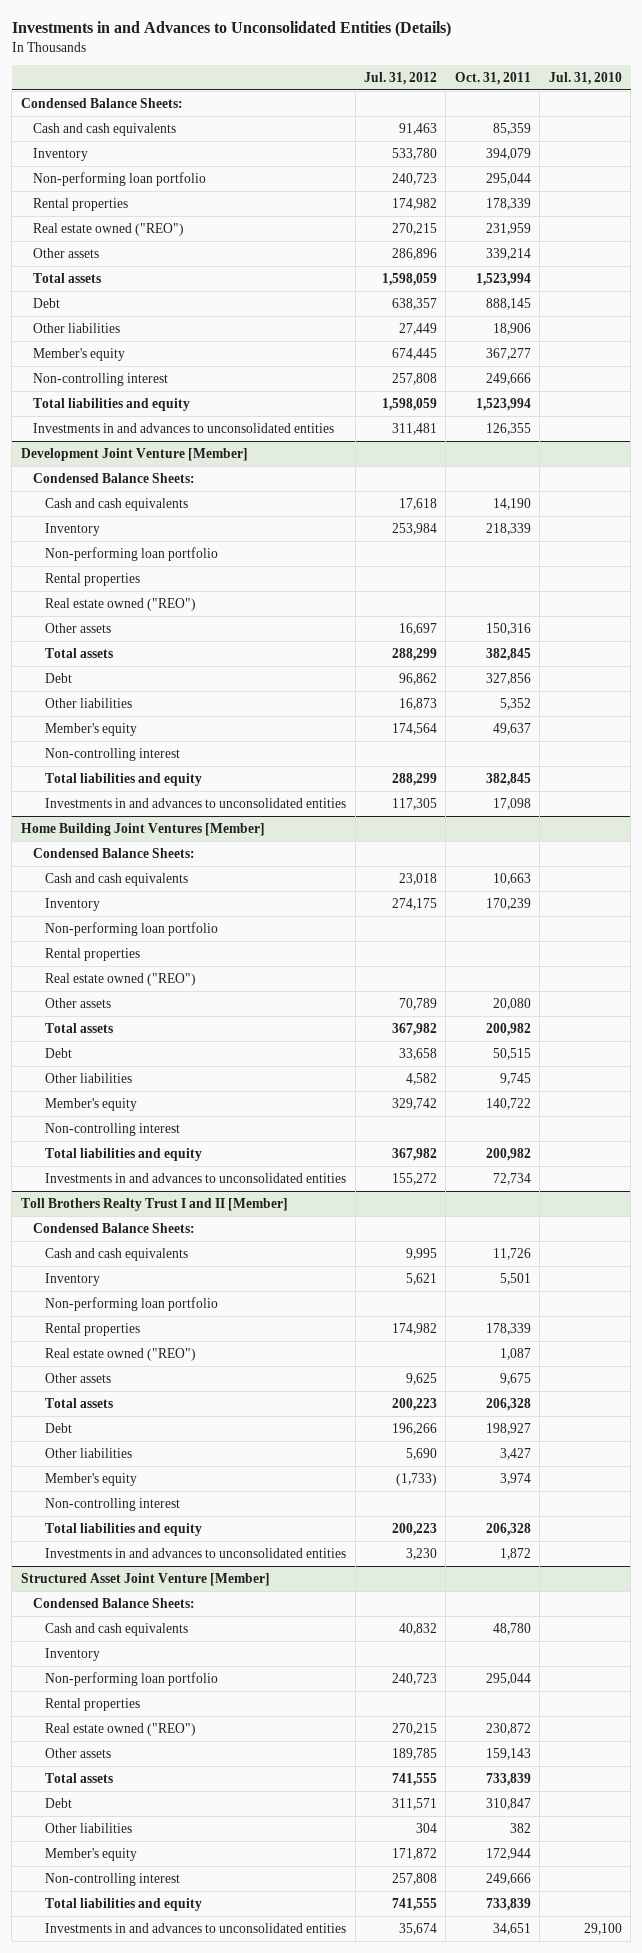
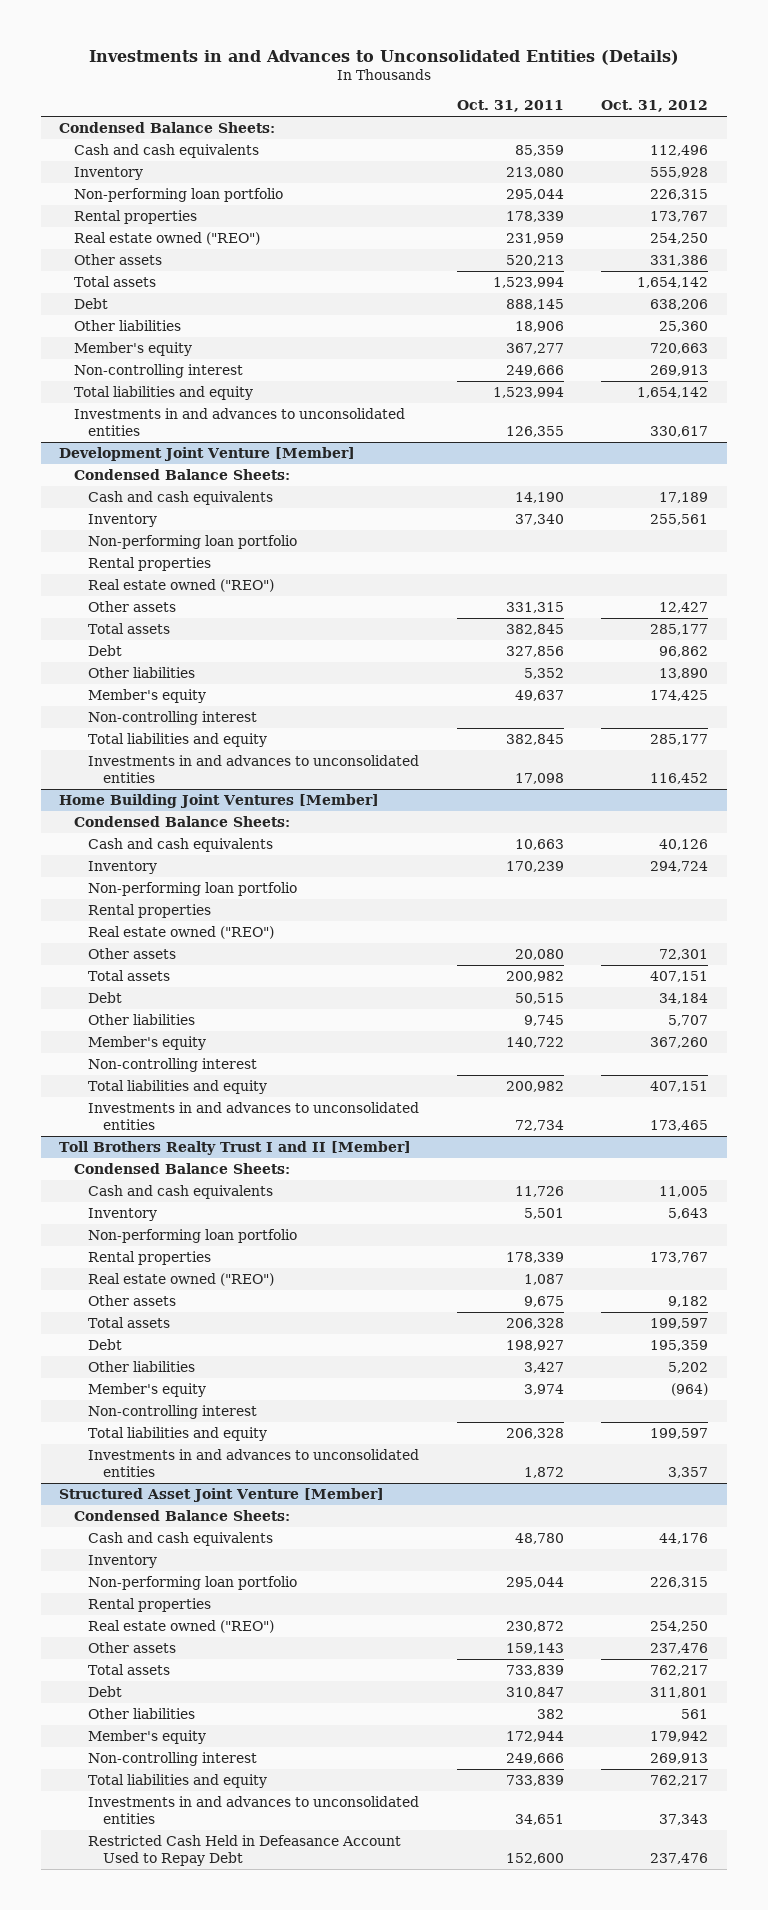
[363,72,437,86] Jul. 31, 2012 -> none
[548,72,622,86] Jul. 31, 2010 -> none
none -> [601,99,709,112] Oct. 31, 2012
[485,147,531,160] 394,079 -> [505,167,564,179] 213,080
[485,247,531,260] 339,214 -> [505,255,564,267] 520,213
[485,522,531,535] 218,339 -> [514,514,564,526] 37,340
[485,622,531,635] 150,316 -> [505,602,564,614] 331,315
none -> [88,1835,402,1867] Restricted Cash Held in Defeasance Account Used to Repay Debt

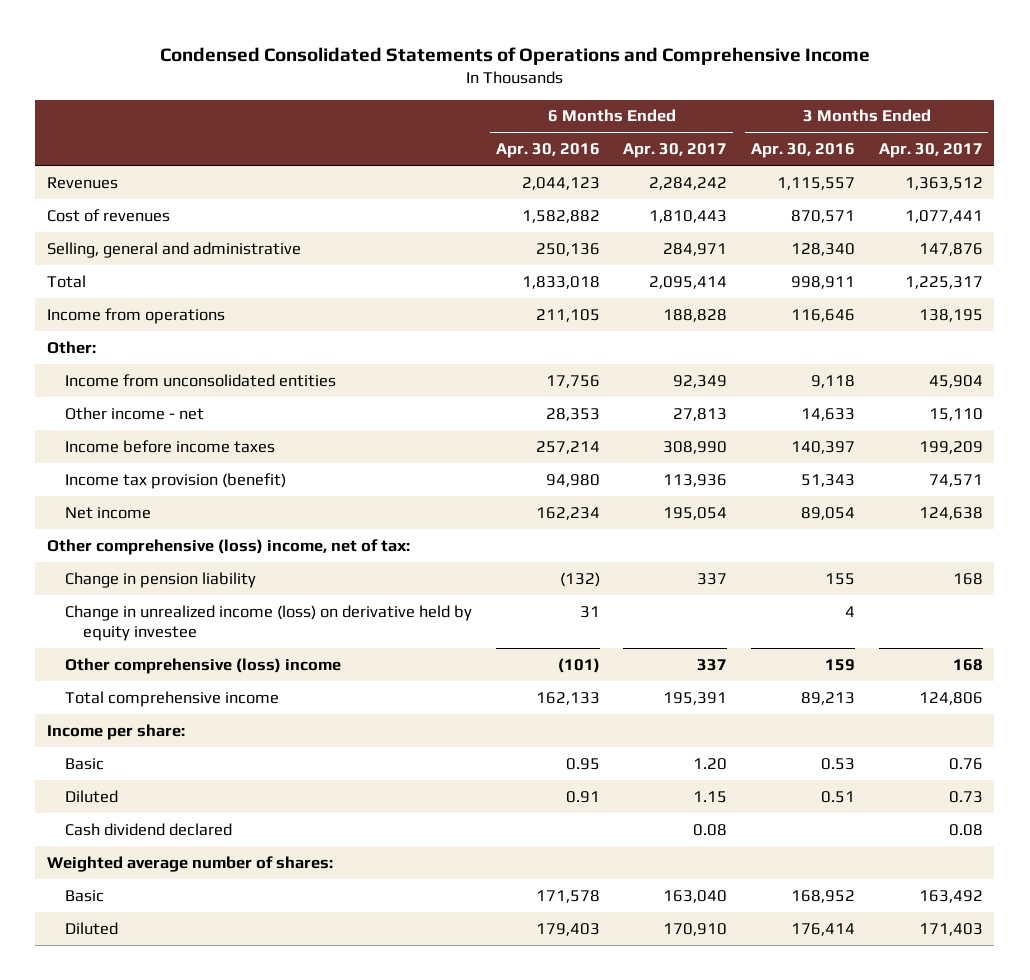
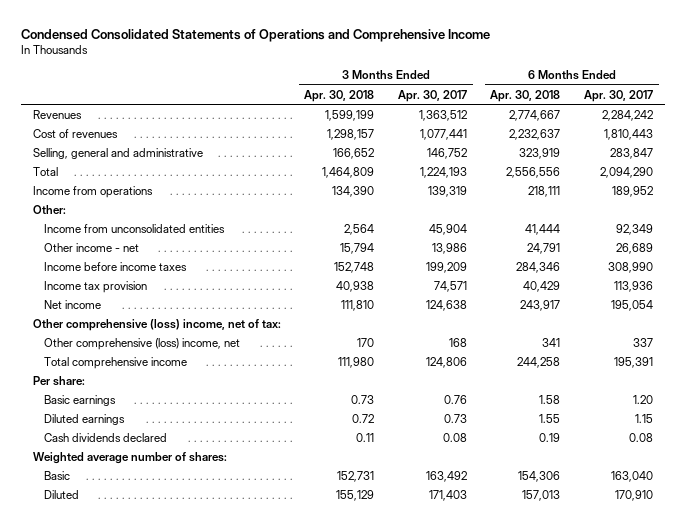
[495,143,600,159] Apr. 30, 2016 -> none
[750,143,855,159] Apr. 30, 2016 -> none
none -> [304,89,375,102] Apr. 30, 2018
none -> [490,89,561,102] Apr. 30, 2018
[663,242,728,256] 284,971 -> [609,147,653,159] 283,847
[918,242,983,256] 147,876 -> [426,147,467,159] 146,752
[649,275,728,289] 2,095,414 -> [599,166,653,178] 2,094,290
[904,275,983,289] 1,225,317 -> [419,166,467,178] 1,224,193
[663,308,728,322] 188,828 -> [611,185,653,197] 189,952
[918,308,983,322] 138,195 -> [427,185,467,197] 139,319
[673,407,728,421] 27,813 -> [615,242,653,254] 26,689
[928,407,983,421] 15,110 -> [431,242,467,254] 13,986
[65,472,287,489] Income tax provision (benefit) -> [44,280,148,293] Income tax provision
[65,571,257,588] Change in pension liability -> none
[65,604,473,641] Change in unrealized income (loss) on derivative held by equity investee -> none
[65,657,342,674] Other comprehensive (loss) income -> [44,337,241,350] Other comprehensive (loss) income, net
[47,723,186,740] Income per share: -> [33,375,86,386] Per share:
[65,757,105,770] Basic -> [44,394,117,406] Basic earnings
[65,789,119,803] Diluted -> [44,413,126,425] Diluted earnings
[65,822,233,836] Cash dividend declared -> [44,432,168,442] Cash dividends declared

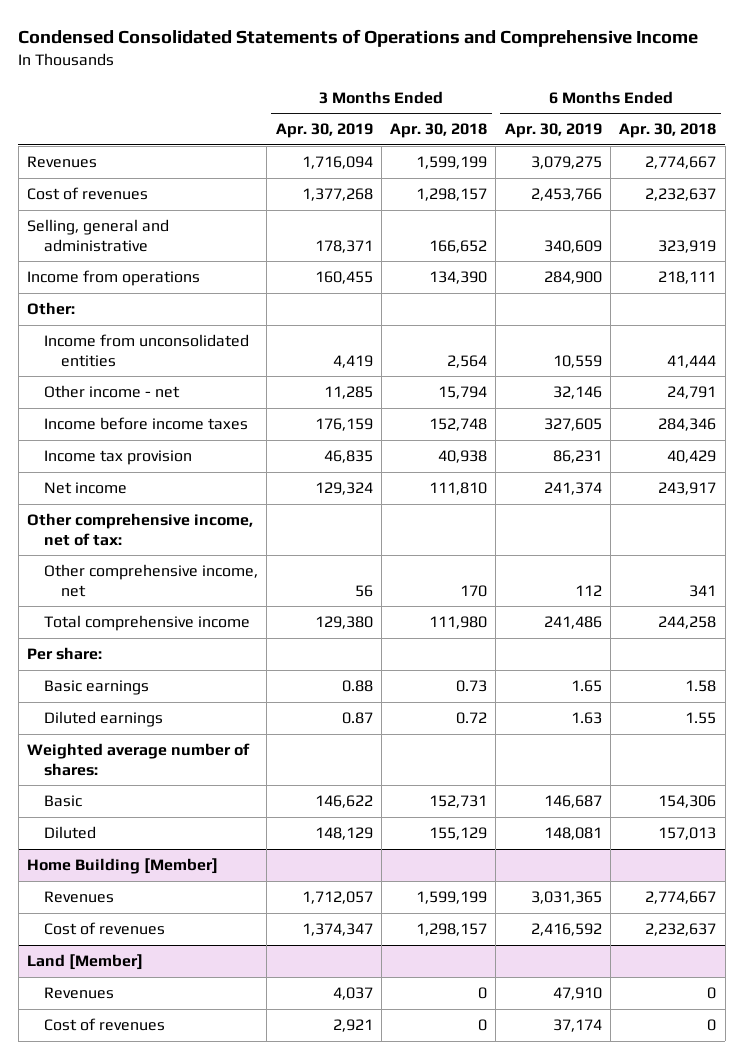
[397,89,467,102] Apr. 30, 2017 -> none
[583,89,653,102] Apr. 30, 2017 -> none
none -> [275,123,373,139] Apr. 30, 2019
none -> [504,123,602,139] Apr. 30, 2019
[33,166,59,176] Total -> none
[33,318,282,331] Other comprehensive (loss) income, net of tax: -> [26,513,253,546] Other comprehensive income, net of tax:
[44,337,241,350] Other comprehensive (loss) income, net -> [44,564,259,597] Other comprehensive income, net
[44,432,168,442] Cash dividends declared -> none
none -> [26,858,218,875] Home Building [Member]
none -> [44,891,115,904] Revenues
none -> [44,922,166,936] Cost of revenues
none -> [26,954,143,971] Land [Member]
none -> [44,987,115,1000] Revenues
none -> [44,1018,166,1032] Cost of revenues

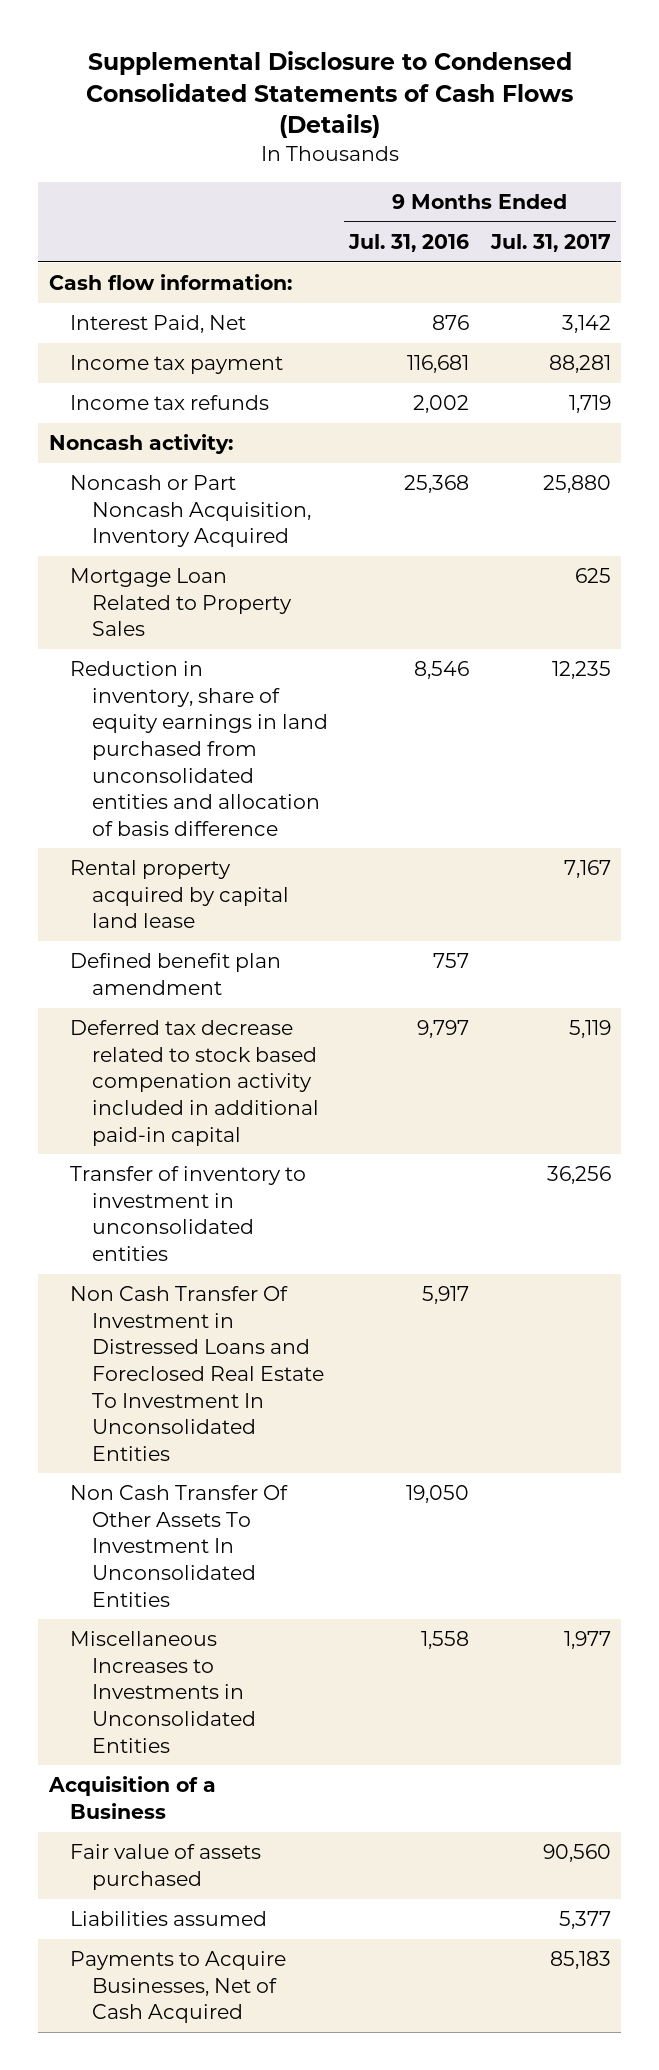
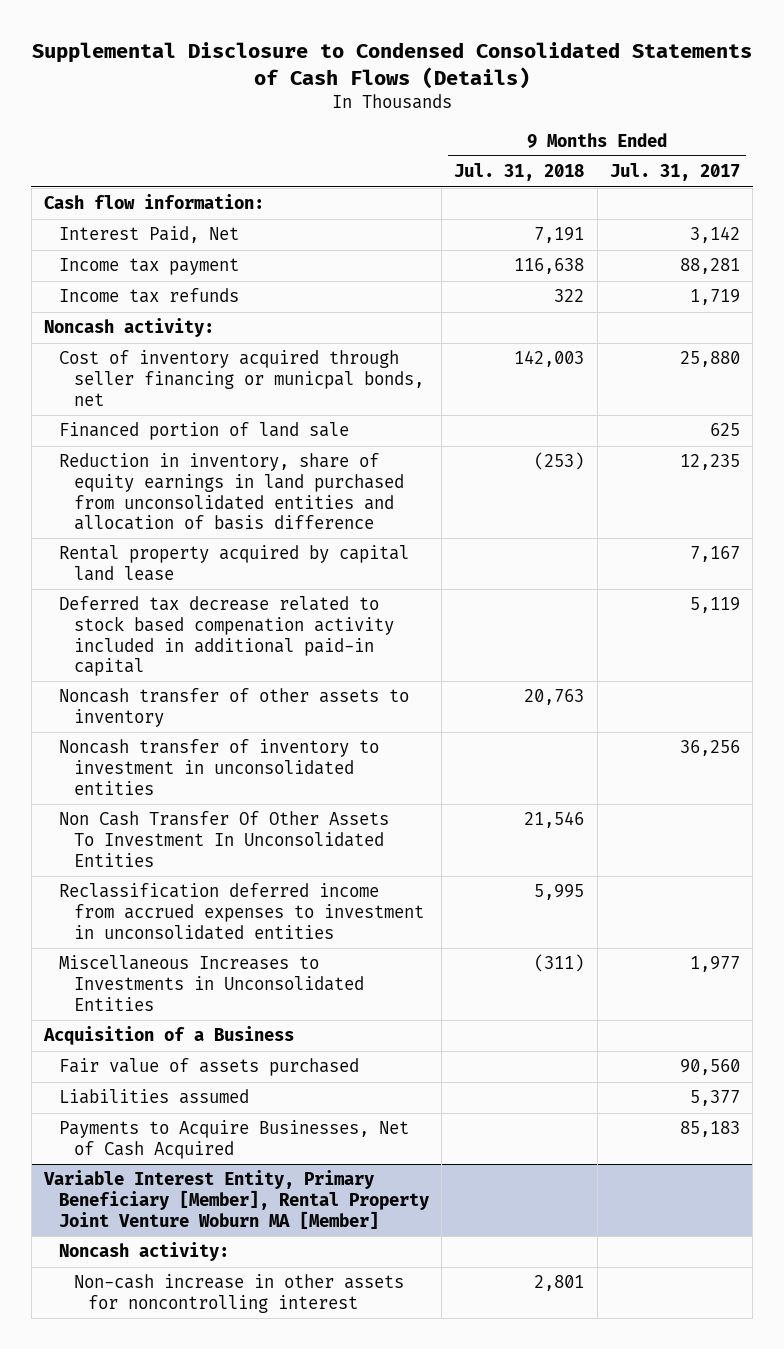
[348,233,470,252] Jul. 31, 2016 -> none
none -> [454,163,585,182] Jul. 31, 2018
[70,475,311,548] Noncash or Part Noncash Acquisition, Inventory Acquired -> [58,350,424,406] Cost of inventory acquired through seller financing or municpal bonds, net
[70,568,292,637] Mortgage Loan Related to Property Sales -> [58,422,349,441] Financed portion of land sale
[70,953,282,995] Defined benefit plan amendment -> none
[70,1286,324,1461] Non Cash Transfer Of Investment in Distressed Loans and Foreclosed Real Estate To Investment In Unconsolidated Entities -> none
none -> [58,688,409,727] Noncash transfer of other assets to inventory
[70,1166,307,1261] Transfer of inventory to investment in unconsolidated entities -> [58,739,379,795] Noncash transfer of inventory to investment in unconsolidated entities
none -> [58,883,424,940] Reclassification deferred income from accrued expenses to investment in unconsolidated entities
none -> [43,1170,429,1229] Variable Interest Entity, Primary Beneficiary [Member], Rental Property Joint Venture Woburn MA [Member]
none -> [58,1242,229,1262] Noncash activity:
none -> [73,1274,404,1313] Non-cash increase in other assets for noncontrolling interest

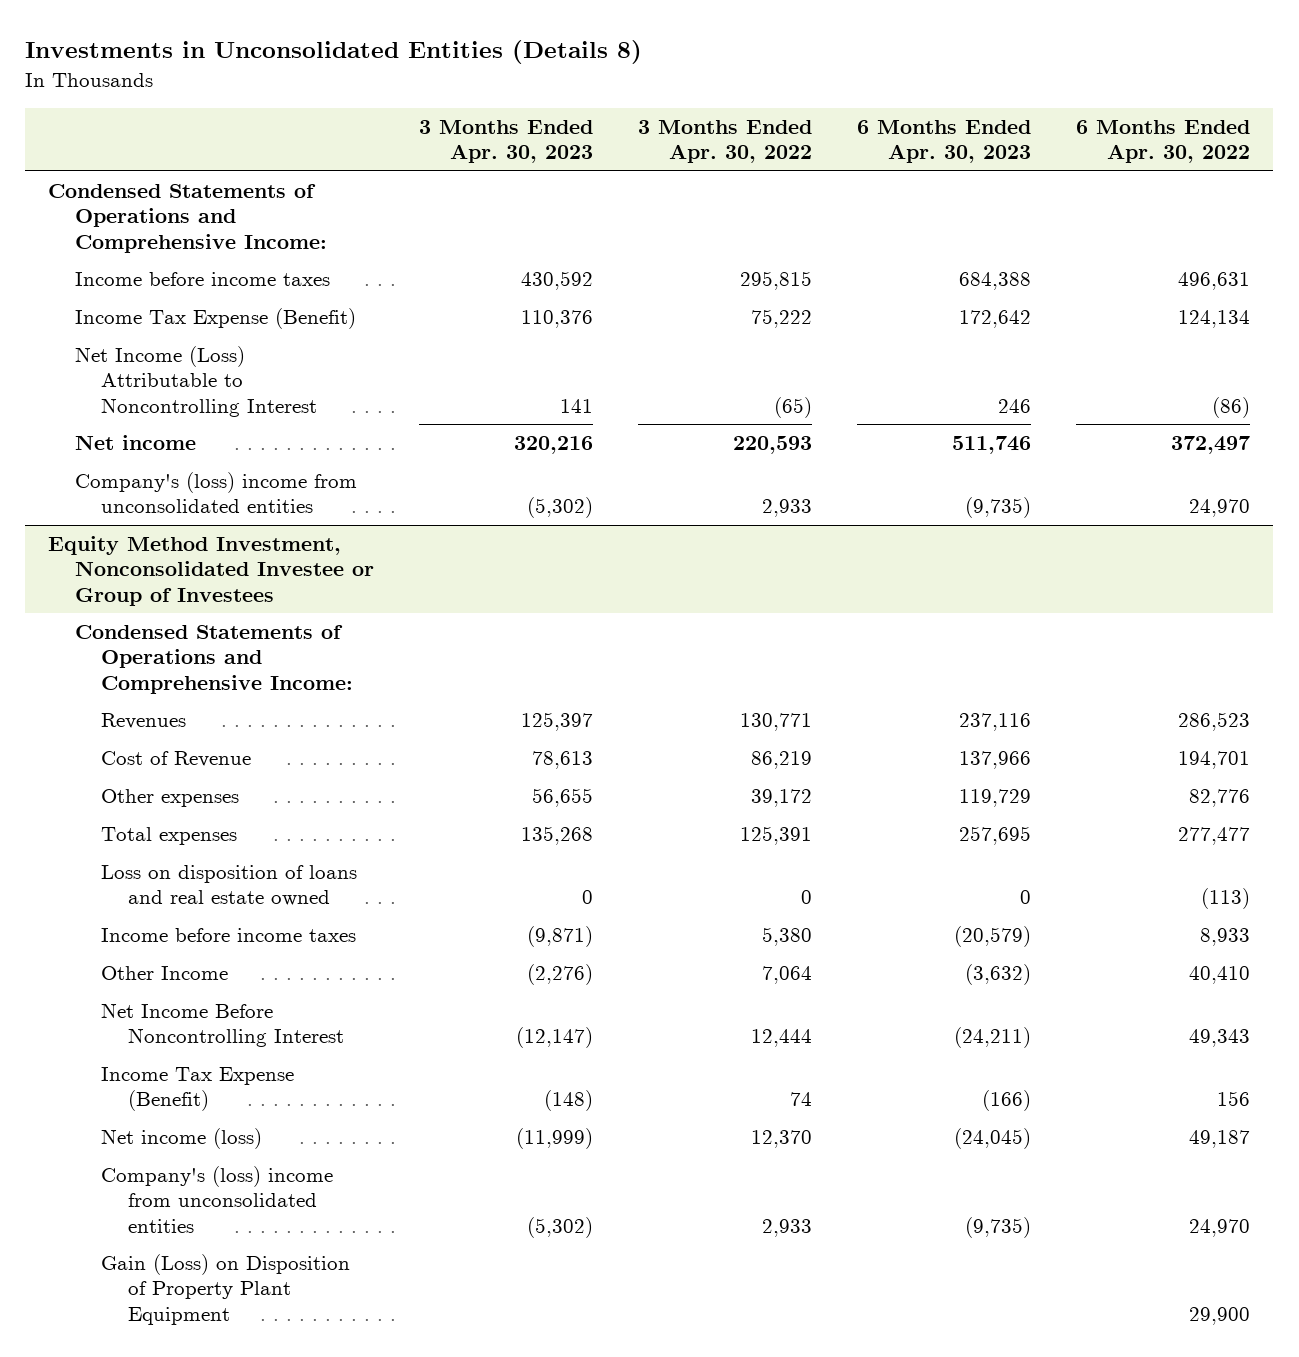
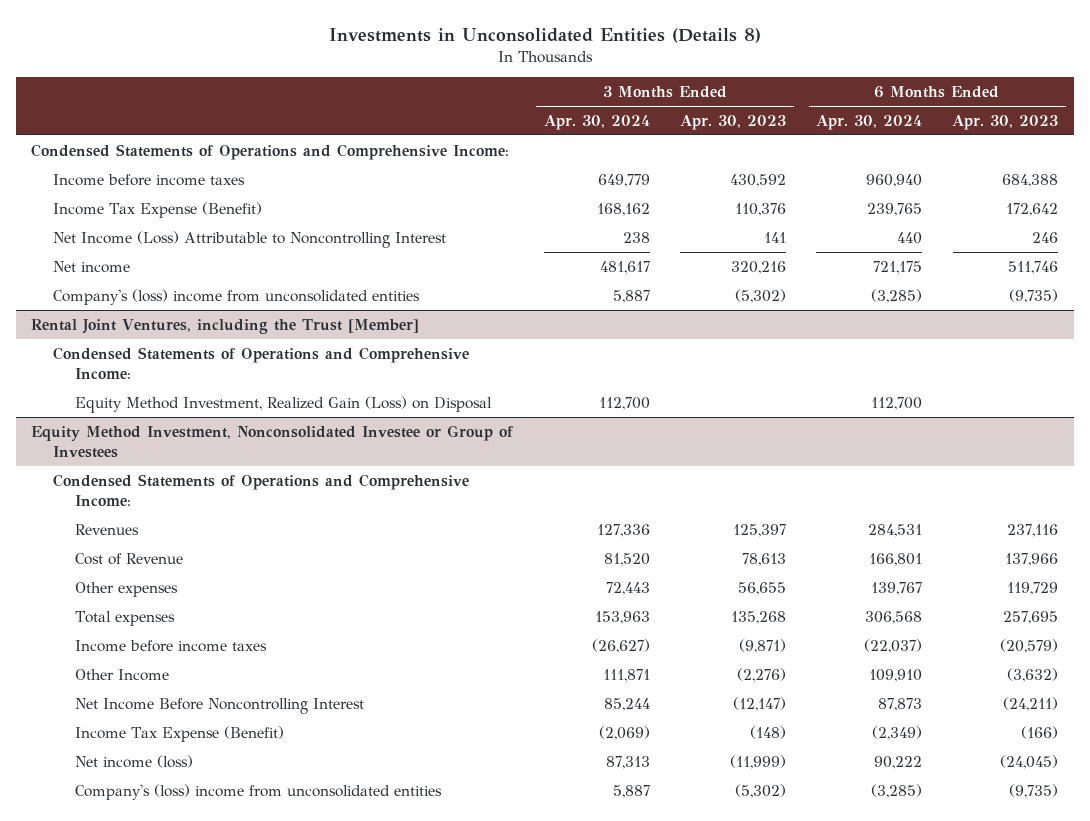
[638,119,813,164] 3 Months Ended Apr. 30, 2022 -> none
[1076,119,1251,164] 6 Months Ended Apr. 30, 2022 -> none
none -> [543,114,650,130] Apr. 30, 2024
none -> [816,114,923,130] Apr. 30, 2024
none -> [31,318,420,334] Rental Joint Ventures, including the Trust [Member]
none -> [53,346,470,379] Condensed Statements of Operations and Comprehensive Income:
none -> [75,395,493,413] Equity Method Investment, Realized Gain (Loss) on Disposal
[101,865,358,907] Loss on disposition of loans and real estate owned -> none
[101,1254,351,1325] Gain (Loss) on Disposition of Property Plant Equipment -> none

